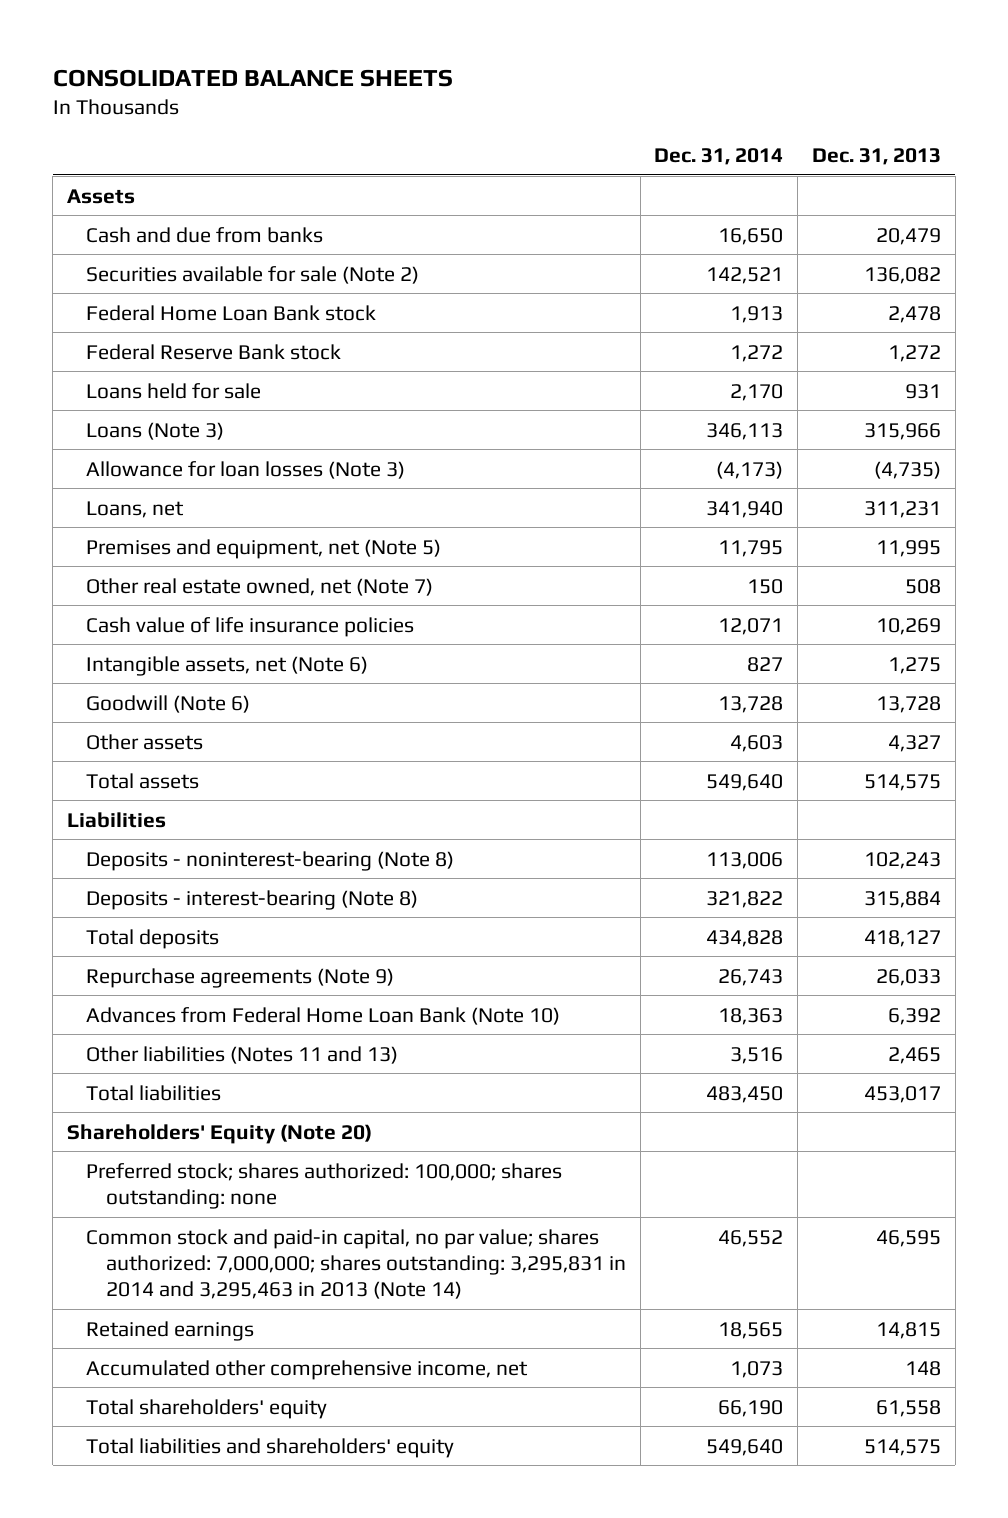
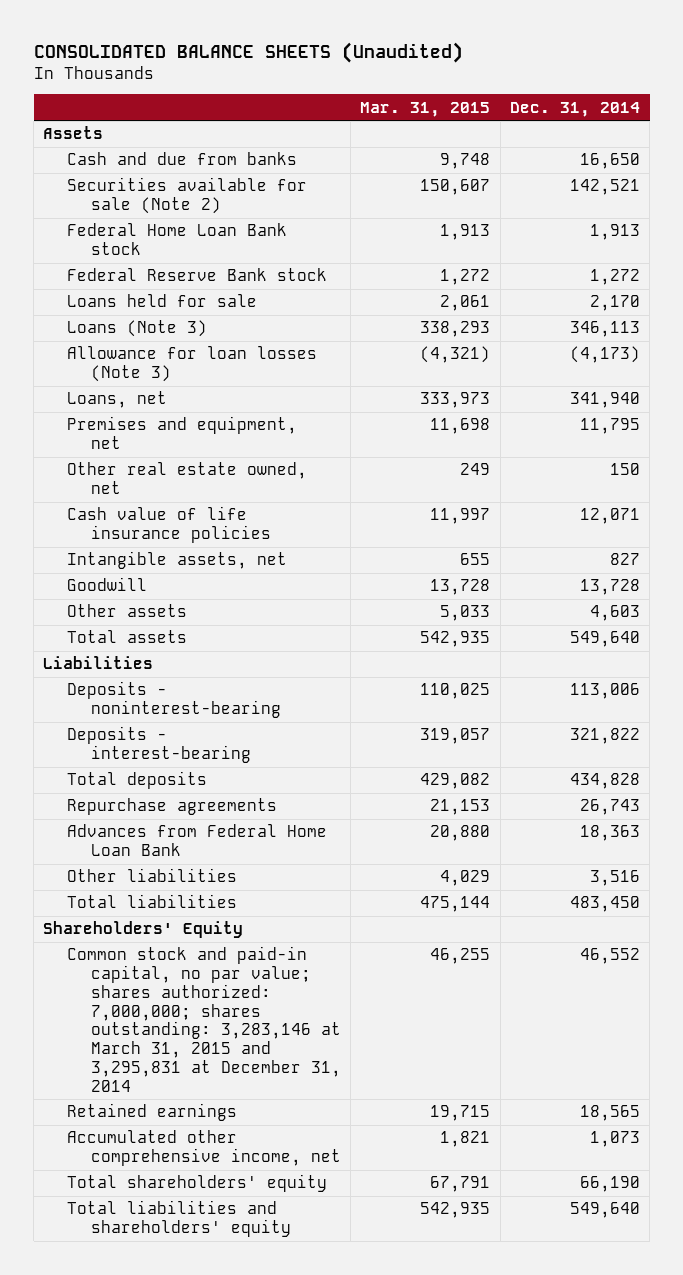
[52,68,453,87] CONSOLIDATED BALANCE SHEETS -> [33,41,463,63] CONSOLIDATED BALANCE SHEETS (Unaudited)
[812,147,942,165] Dec. 31, 2013 -> none
none -> [360,101,491,117] Mar. 31, 2015
[86,538,442,559] Premises and equipment, net (Note 5) -> [67,416,298,450] Premises and equipment, net
[86,577,434,596] Other real estate owned, net (Note 7) -> [67,462,308,495] Other real estate owned, net
[86,655,369,676] Intangible assets, net (Note 6) -> [67,551,288,570] Intangible assets, net
[86,694,251,713] Goodwill (Note 6) -> [67,577,148,592] Goodwill
[86,850,455,871] Deposits - noninterest-bearing (Note 8) -> [67,681,281,719] Deposits - noninterest-bearing
[86,889,419,910] Deposits - interest-bearing (Note 8) -> [67,726,251,764] Deposits - interest-bearing
[86,967,395,988] Repurchase agreements (Note 9) -> [67,798,278,816] Repurchase agreements
[86,1006,561,1025] Advances from Federal Home Loan Bank (Note 10) -> [67,824,328,857] Advances from Federal Home Loan Bank
[86,1045,399,1064] Other liabilities (Notes 11 and 13) -> [67,868,238,883] Other liabilities
[86,1162,563,1209] Preferred stock; shares authorized: 100,000; shares outstanding: none -> none
[67,1123,373,1144] Shareholders' Equity (Note 20) -> [43,921,244,939] Shareholders' Equity
[86,1228,626,1300] Common stock and paid-in capital, no par value; shares authorized: 7,000,000; shares outstanding: 3,295,831 in 2014 and 3,295,463 in 2013 (Note 14) -> [67,946,341,1092] Common stock and paid-in capital, no par value; shares authorized: 7,000,000; shares outstanding: 3,283,146 at March 31, 2015 and 3,295,831 at December 31, 2014

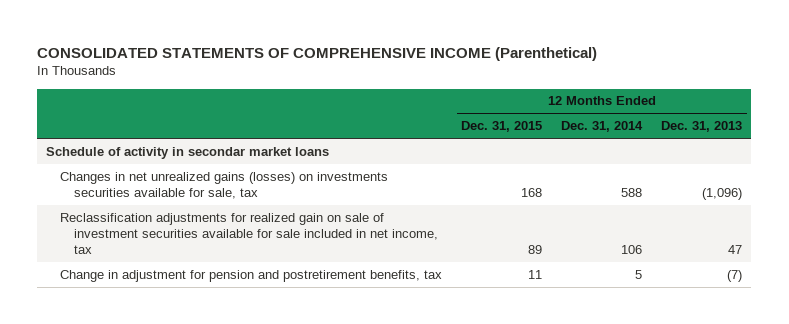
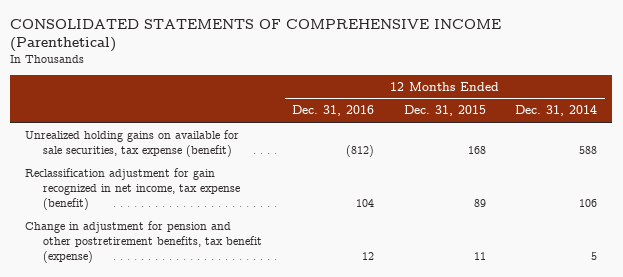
[661,121,743,133] Dec. 31, 2013 -> none
none -> [291,105,374,117] Dec. 31, 2016
[46,146,330,159] Schedule of activity in secondar market loans -> none
[60,171,389,200] Changes in net unrealized gains (losses) on investments securities available for sale, tax -> [25,129,240,157] Unrealized holding gains on available for sale securities, tax expense (benefit)
[60,212,439,255] Reclassification adjustments for realized gain on sale of investment securities available for sale included in net income, tax -> [25,167,241,210] Reclassification adjustment for gain recognized in net income, tax expense (benefit)
[60,269,443,282] Change in adjustment for pension and postretirement benefits, tax -> [25,220,263,263] Change in adjustment for pension and other postretirement benefits, tax benefit (expense)

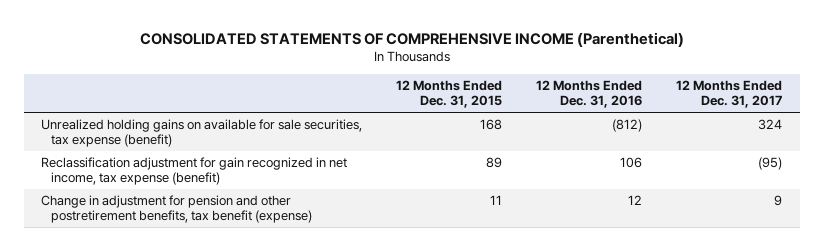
[515,105,598,117] Dec. 31, 2014 -> none
none -> [676,79,783,109] 12 Months Ended Dec. 31, 2017
[355,198,374,207] 104 -> [620,157,643,169] 106

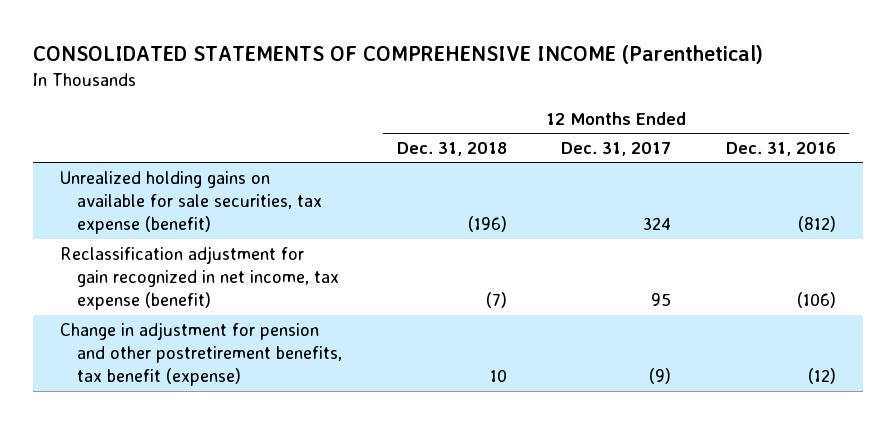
[395,79,502,109] 12 Months Ended Dec. 31, 2015 -> none
none -> [396,142,507,157] Dec. 31, 2018
[620,157,643,169] 106 -> [796,292,836,309] (106)
[758,157,783,171] (95) -> [651,293,672,307] 95
[628,195,643,206] 12 -> [807,368,836,385] (12)
[774,195,783,207] 9 -> [649,368,672,385] (9)

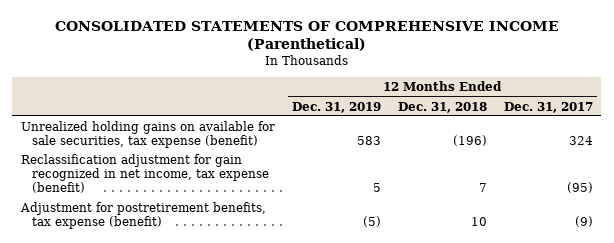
[725,142,836,157] Dec. 31, 2016 -> none
none -> [291,101,381,113] Dec. 31, 2019
[485,292,507,309] (7) -> [478,183,487,193] 7
[651,293,672,307] 95 -> [566,182,593,194] (95)
[59,321,343,387] Change in adjustment for pension and other postretirement benefits, tax benefit (expense) -> [19,202,266,230] Adjustment for postretirement benefits, tax expense (benefit)

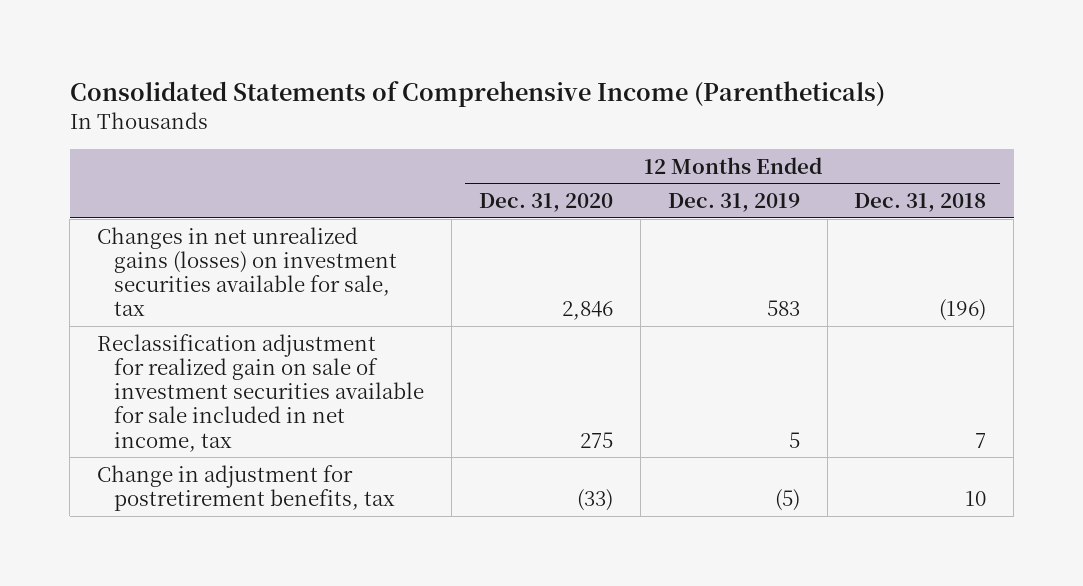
[54,20,559,52] CONSOLIDATED STATEMENTS OF COMPREHENSIVE INCOME (Parenthetical) -> [69,81,885,108] Consolidated Statements of Comprehensive Income (Parentheticals)
[503,101,593,113] Dec. 31, 2017 -> none
none -> [478,193,613,213] Dec. 31, 2020
[20,121,275,149] Unrealized holding gains on available for sale securities, tax expense (benefit) -> [97,226,398,317] Changes in net unrealized gains (losses) on investment securities available for sale, tax
[20,154,270,194] Reclassification adjustment for gain recognized in net income, tax expense (benefit) -> [97,333,425,452] Reclassification adjustment for realized gain on sale of investment securities available for sale included in net income, tax
[19,202,266,230] Adjustment for postretirement benefits, tax expense (benefit) -> [97,464,396,511] Change in adjustment for postretirement benefits, tax

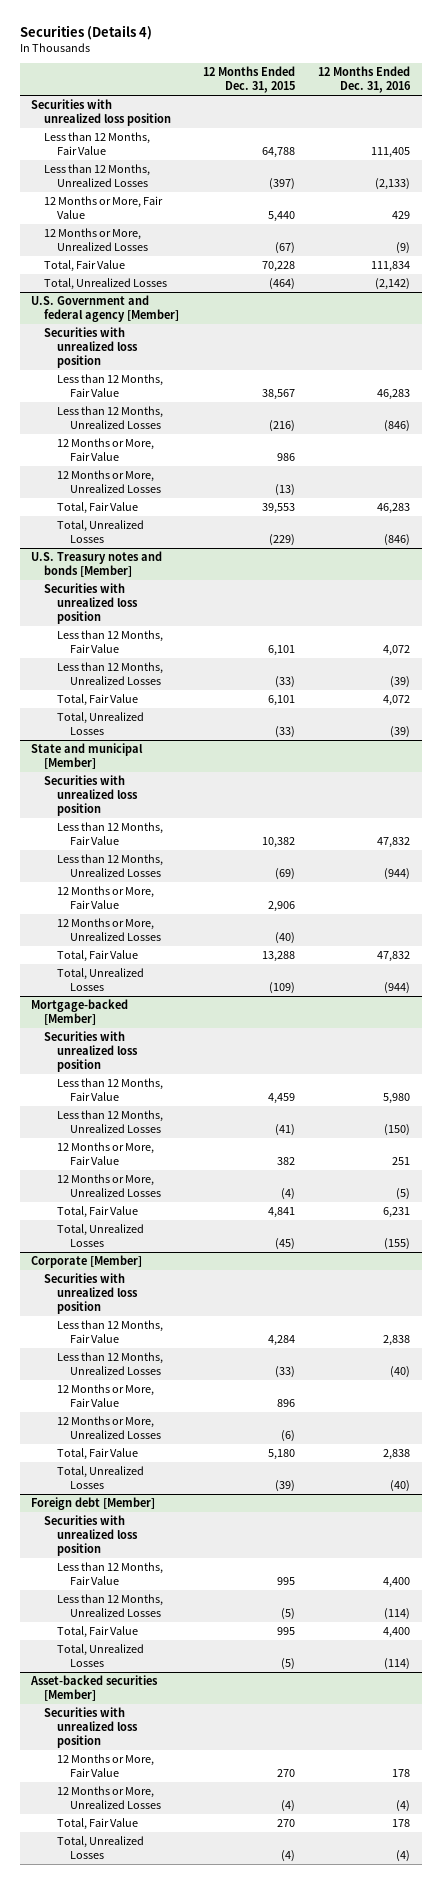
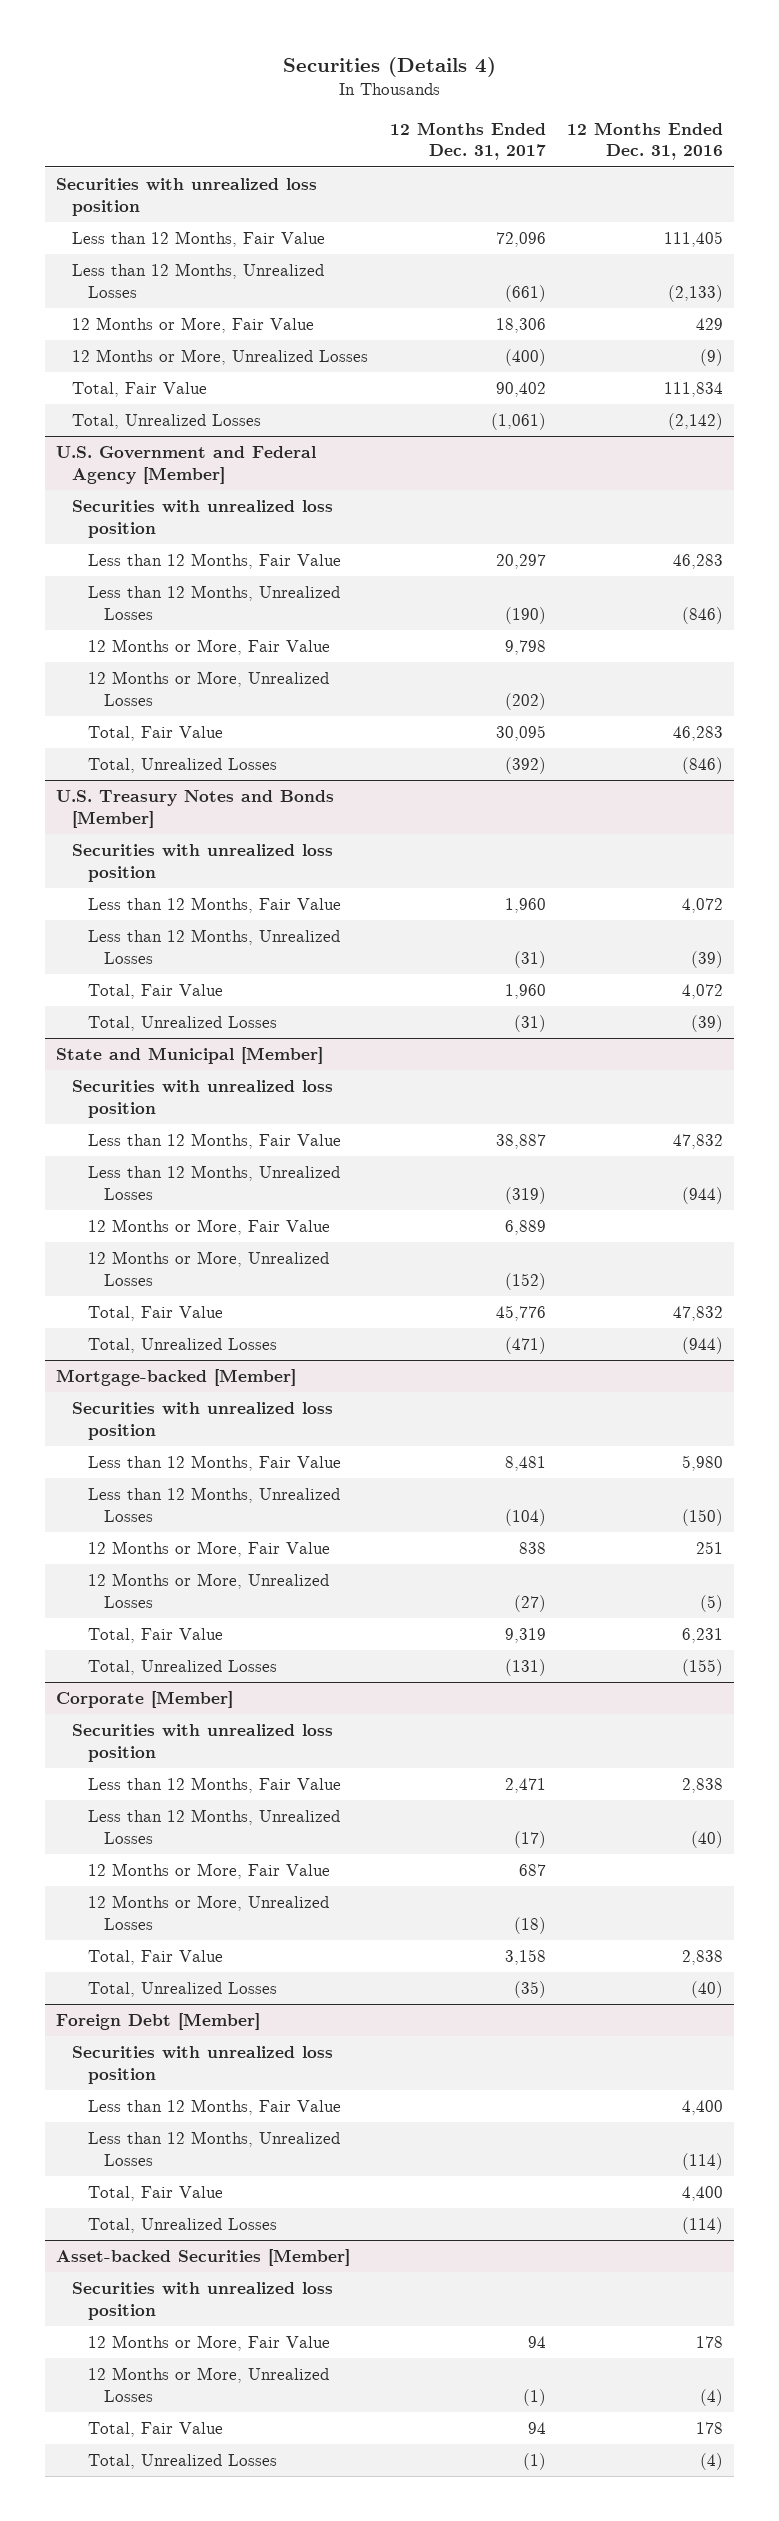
[202,66,295,94] 12 Months Ended Dec. 31, 2015 -> none
none -> [389,121,546,161] 12 Months Ended Dec. 31, 2017
[31,295,180,323] U.S. Government and federal agency [Member] -> [56,446,317,484] U.S. Government and Federal Agency [Member]
[31,551,163,578] U.S. Treasury notes and bonds [Member] -> [56,790,335,828] U.S. Treasury Notes and Bonds [Member]
[31,743,144,770] State and municipal [Member] -> [56,1047,324,1065] State and Municipal [Member]
[31,1497,156,1511] Foreign debt [Member] -> [56,2013,261,2031] Foreign Debt [Member]
[30,1675,159,1702] Asset-backed securities [Member] -> [56,2249,351,2267] Asset-backed Securities [Member]

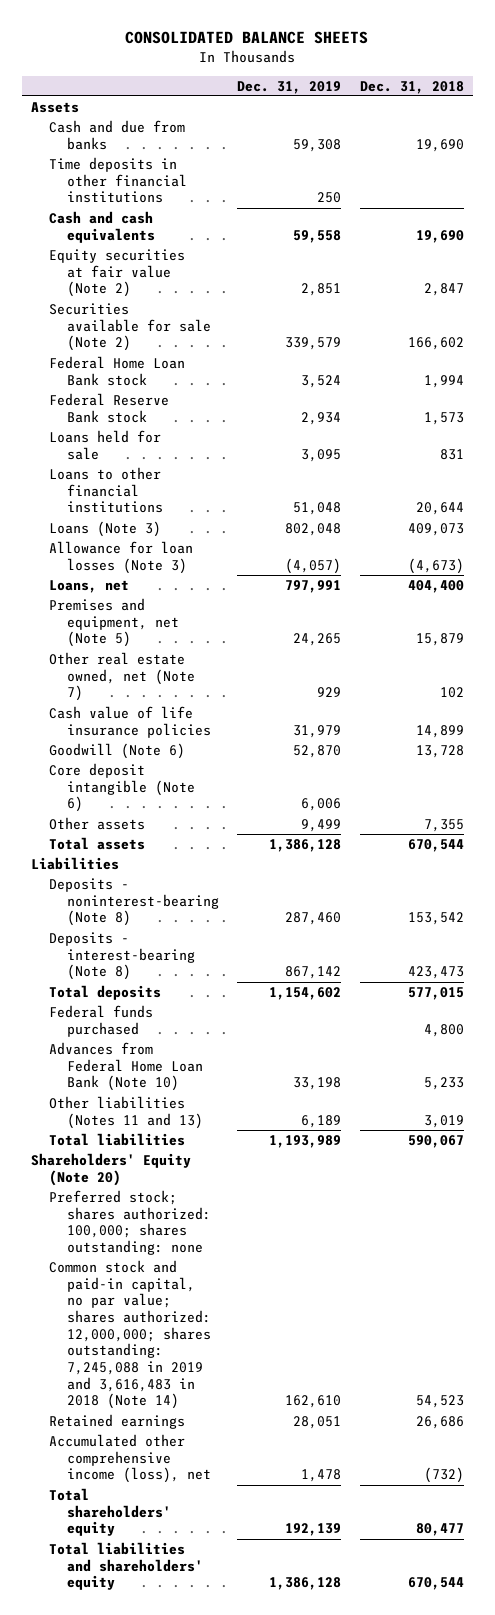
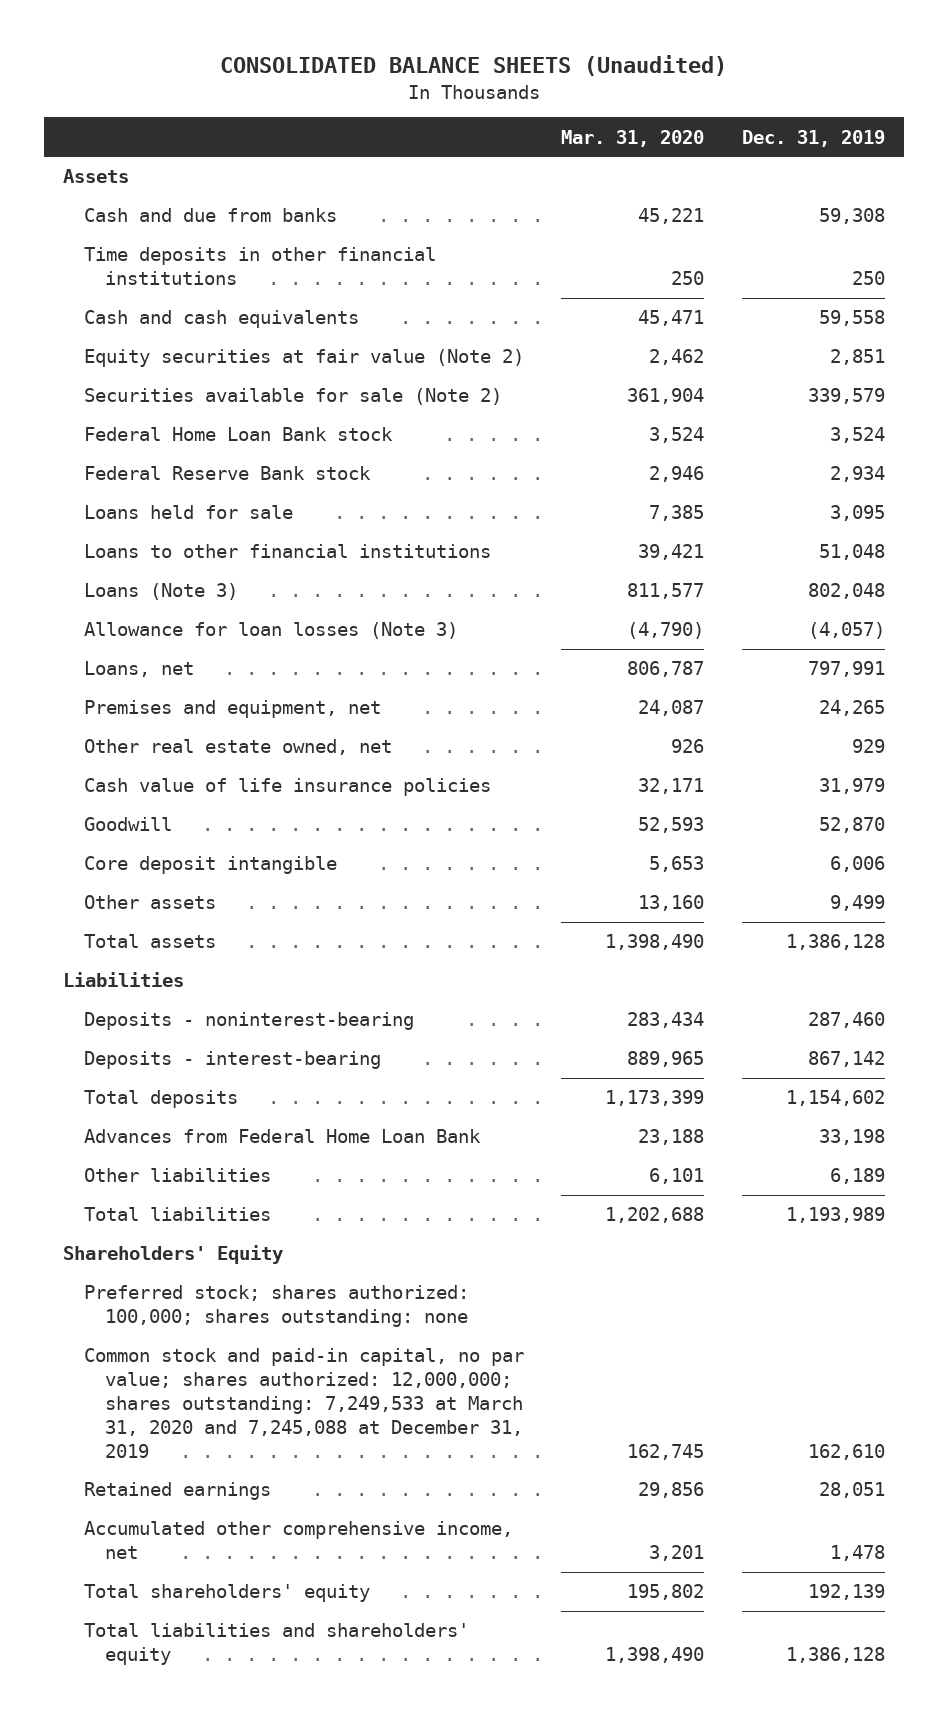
[125,31,369,45] CONSOLIDATED BALANCE SHEETS -> [219,55,727,77] CONSOLIDATED BALANCE SHEETS (Unaudited)
[359,80,464,94] Dec. 31, 2018 -> none
none -> [561,129,705,147] Mar. 31, 2020
[48,598,180,648] Premises and equipment, net (Note 5) -> [83,700,381,719] Premises and equipment, net
[48,652,196,702] Other real estate owned, net (Note 7) -> [83,739,392,756] Other real estate owned, net
[48,743,185,760] Goodwill (Note 6) -> [83,817,172,832] Goodwill
[48,763,196,813] Core deposit intangible (Note 6) -> [83,856,337,875] Core deposit intangible
[48,878,220,927] Deposits - noninterest-bearing (Note 8) -> [83,1012,414,1031] Deposits - noninterest-bearing
[48,932,196,981] Deposits - interest-bearing (Note 8) -> [83,1051,381,1070] Deposits - interest-bearing
[48,1005,153,1037] Federal funds purchased -> none
[48,1042,204,1092] Advances from Federal Home Loan Bank (Note 10) -> [83,1129,481,1144] Advances from Federal Home Loan Bank
[48,1096,204,1129] Other liabilities (Notes 11 and 13) -> [83,1168,271,1183] Other liabilities
[30,1153,191,1186] Shareholders' Equity (Note 20) -> [62,1245,283,1265] Shareholders' Equity
[48,1260,212,1410] Common stock and paid-in capital, no par value; shares authorized: 12,000,000; shares outstanding: 7,245,088 in 2019 and 3,616,483 in 2018 (Note 14) -> [83,1348,524,1458] Common stock and paid-in capital, no par value; shares authorized: 12,000,000; shares outstanding: 7,249,533 at March 31, 2020 and 7,245,088 at December 31, 2019
[48,1434,212,1484] Accumulated other comprehensive income (loss), net -> [83,1521,513,1560] Accumulated other comprehensive income, net

